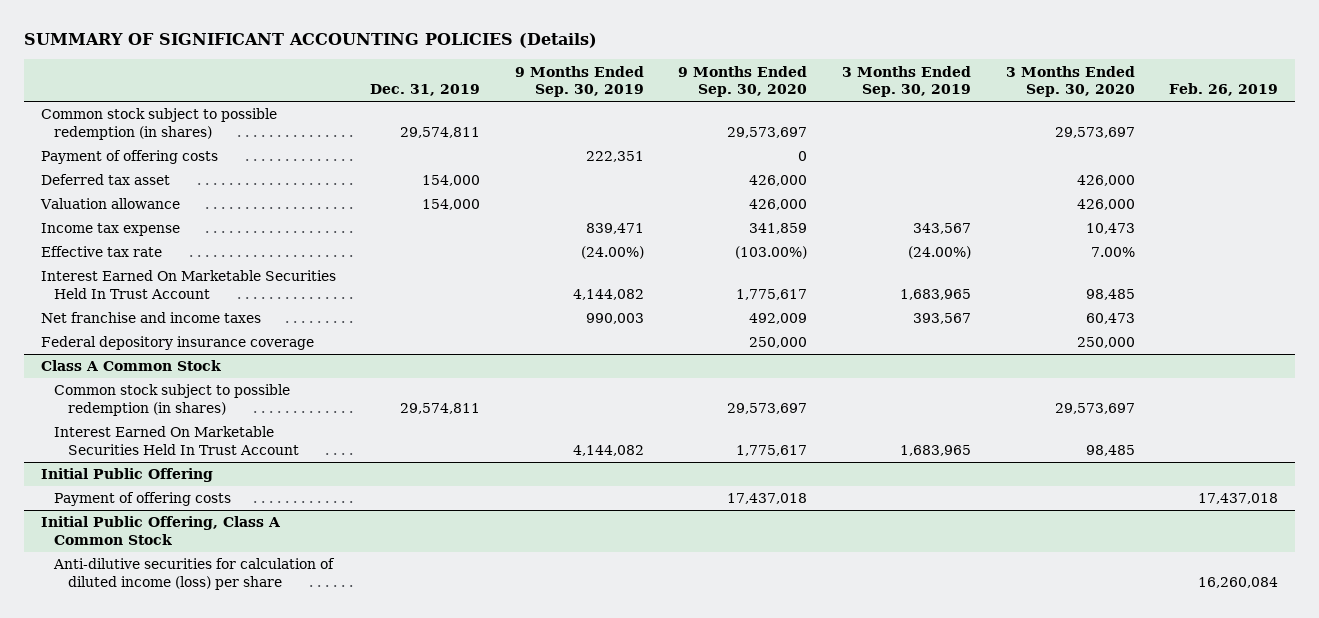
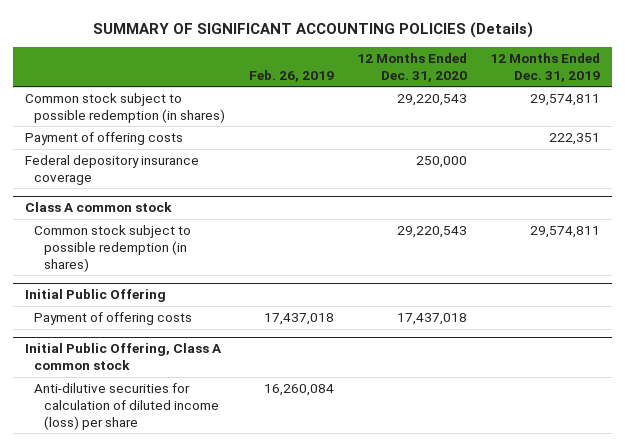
[370,84,481,97] Dec. 31, 2019 -> none
[514,65,644,98] 9 Months Ended Sep. 30, 2019 -> none
[678,65,808,98] 9 Months Ended Sep. 30, 2020 -> none
[842,65,972,98] 3 Months Ended Sep. 30, 2019 -> none
[1005,65,1135,98] 3 Months Ended Sep. 30, 2020 -> none
none -> [357,52,468,82] 12 Months Ended Dec. 31, 2020
none -> [490,52,601,82] 12 Months Ended Dec. 31, 2019
[40,174,170,186] Deferred tax asset -> none
[39,198,180,210] Valuation allowance -> none
[40,223,180,237] Income tax expense -> none
[40,246,162,258] Effective tax rate -> none
[40,270,336,299] Interest Earned On Marketable Securities Held In Trust Account -> none
[40,312,261,324] Net franchise and income taxes -> none
[40,360,221,372] Class A Common Stock -> [24,202,172,213] Class A common stock
[54,426,299,455] Interest Earned On Marketable Securities Held In Trust Account -> none
[40,516,281,545] Initial Public Offering, Class A Common Stock -> [24,343,222,371] Initial Public Offering, Class A common stock

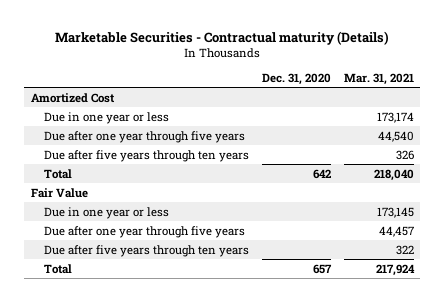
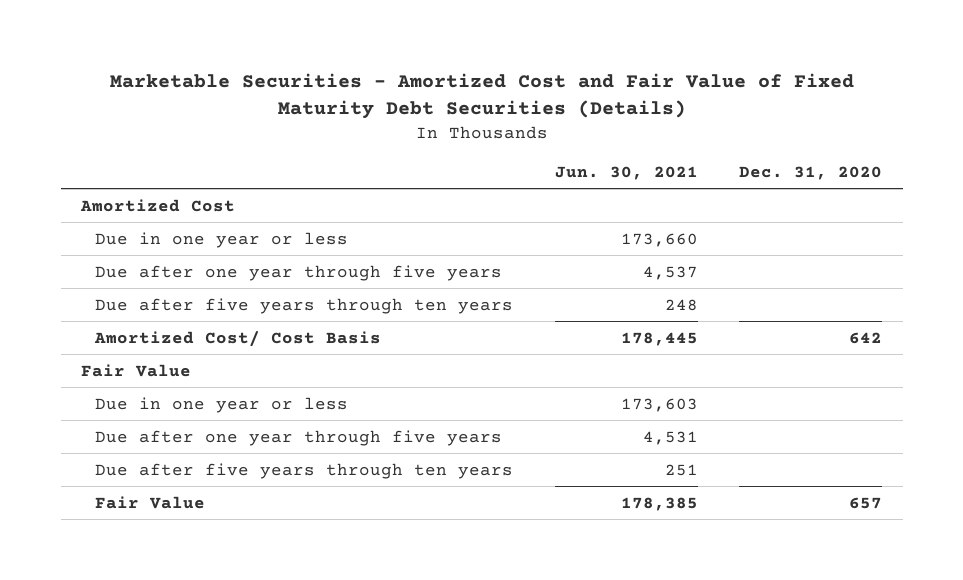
[55,30,390,45] Marketable Securities - Contractual maturity (Details) -> [109,73,854,120] Marketable Securities - Amortized Cost and Fair Value of Fixed Maturity Debt Securities (Details)
[343,73,414,86] Mar. 31, 2021 -> none
none -> [554,165,698,180] Jun. 30, 2021
[44,168,73,179] Total -> [94,330,382,347] Amortized Cost/ Cost Basis
[44,263,73,274] Total -> [95,495,206,509] Fair Value

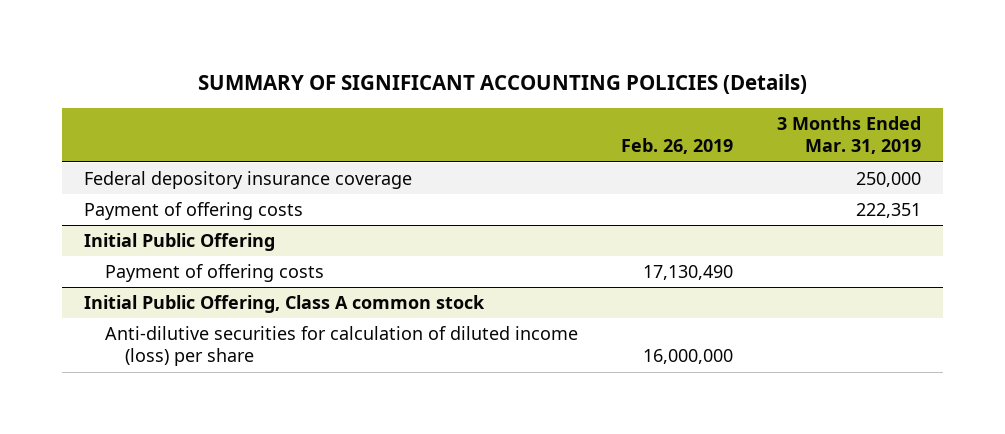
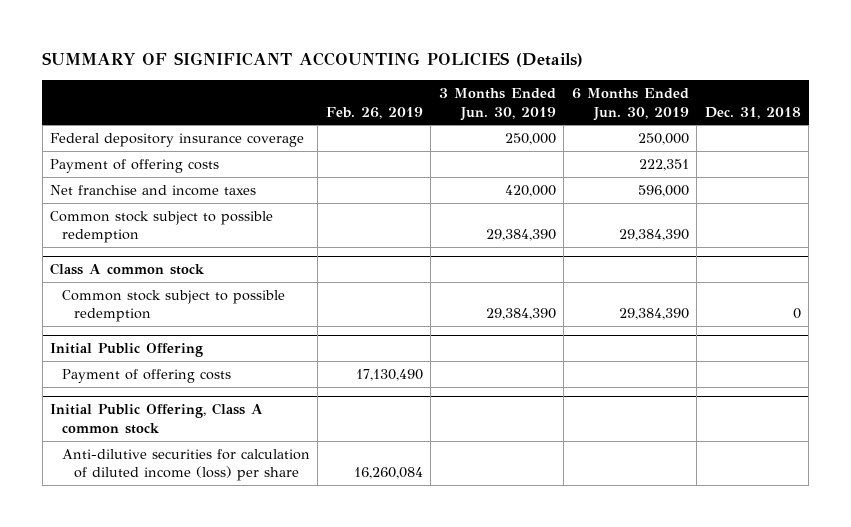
[777,116,922,155] 3 Months Ended Mar. 31, 2019 -> none
none -> [438,87,556,121] 3 Months Ended Jun. 30, 2019
none -> [571,87,689,121] 6 Months Ended Jun. 30, 2019
none -> [704,106,801,119] Dec. 31, 2018
none -> [50,184,257,196] Net franchise and income taxes
none -> [50,210,274,244] Common stock subject to possible redemption
none -> [50,263,206,276] Class A common stock
none -> [62,289,286,323] Common stock subject to possible redemption
[643,349,734,365] 16,000,000 -> [353,467,423,480] 16,260,084

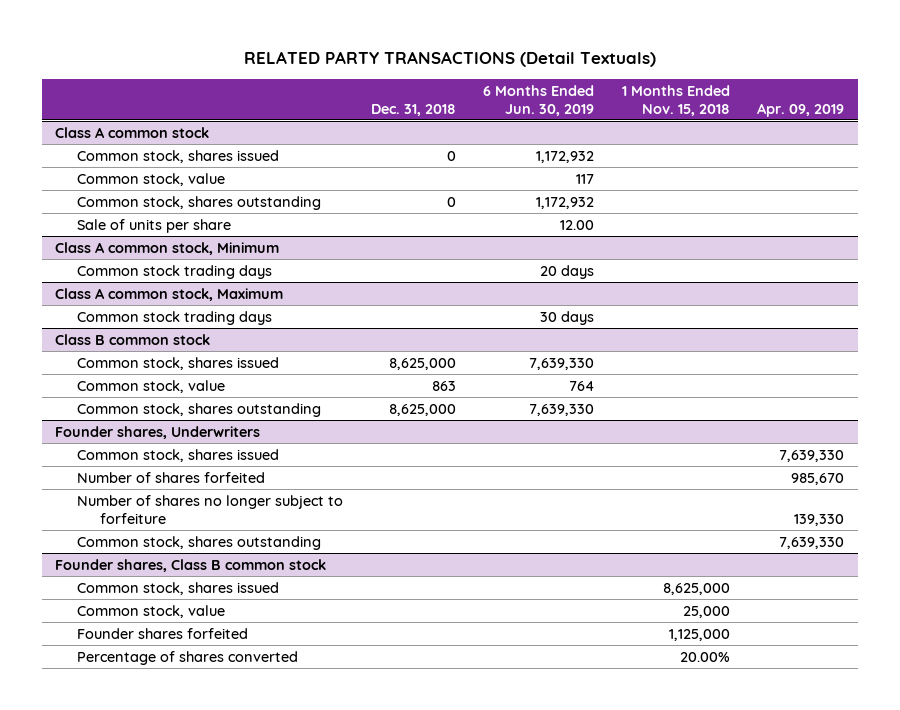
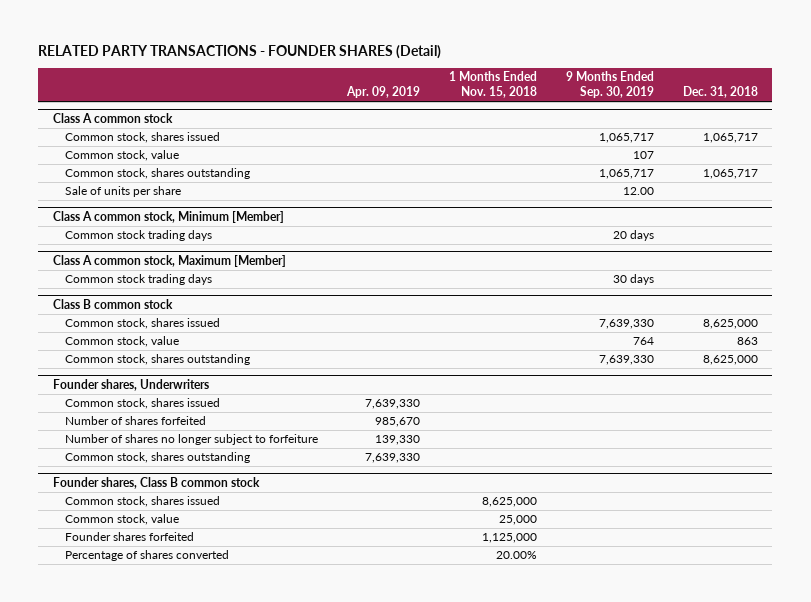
[243,51,656,68] RELATED PARTY TRANSACTIONS (Detail Textuals) -> [38,45,442,60] RELATED PARTY TRANSACTIONS - FOUNDER SHARES (Detail)
[483,84,595,116] 6 Months Ended Jun. 30, 2019 -> none
none -> [565,71,654,99] 9 Months Ended Sep. 30, 2019
[446,150,456,161] 0 -> [702,133,758,144] 1,065,717
[446,196,456,207] 0 -> [702,169,758,180] 1,065,717
[55,241,280,255] Class A common stock, Minimum -> [52,210,284,223] Class A common stock, Minimum [Member]
[55,287,284,301] Class A common stock, Maximum -> [52,254,286,267] Class A common stock, Maximum [Member]

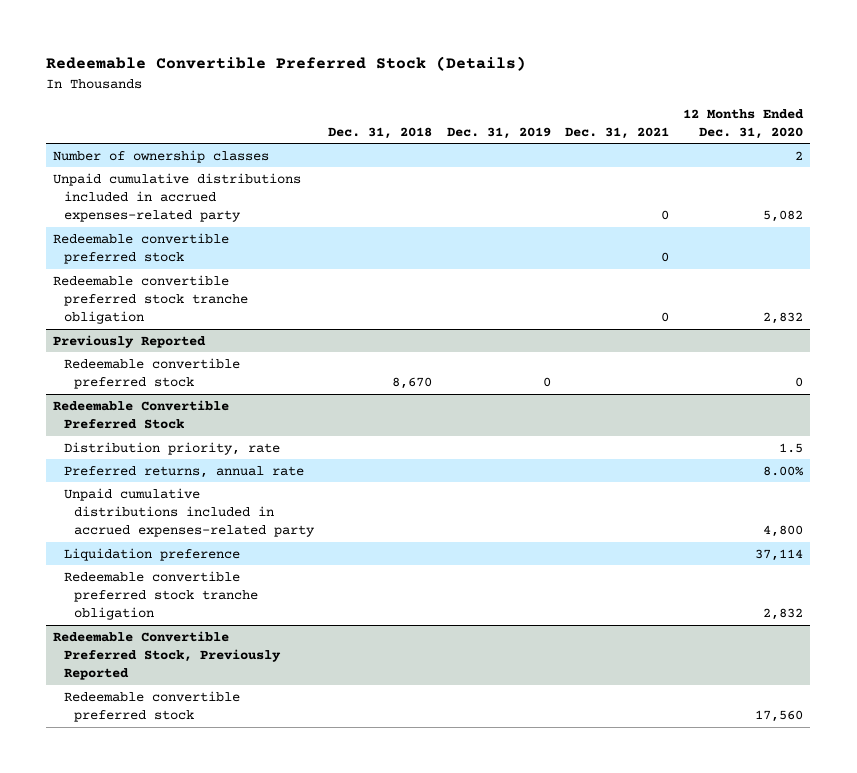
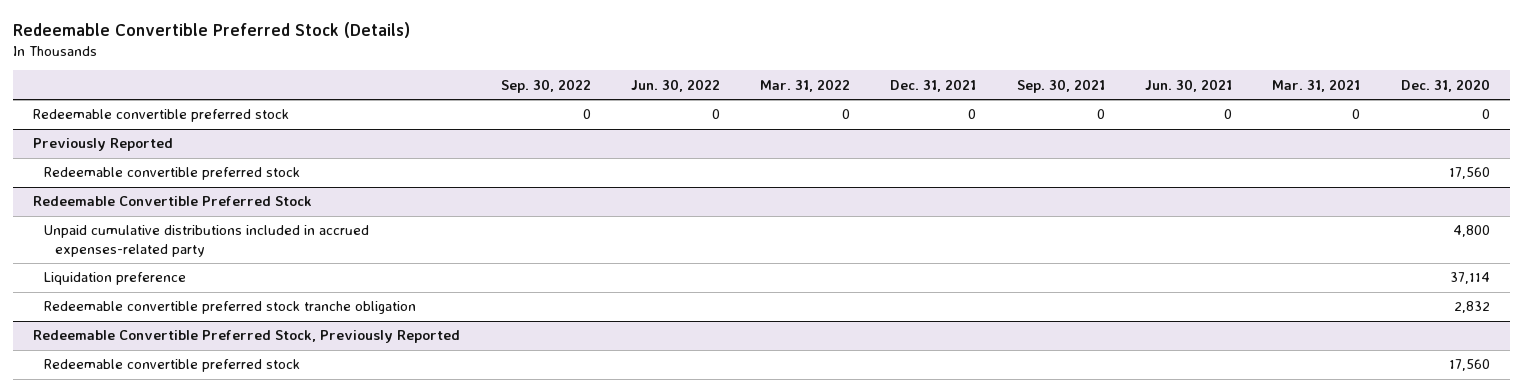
[328,126,433,139] Dec. 31, 2018 -> none
[446,126,551,139] Dec. 31, 2019 -> none
[683,108,805,139] 12 Months Ended Dec. 31, 2020 -> none
none -> [500,78,591,93] Sep. 30, 2022
none -> [630,78,720,92] Jun. 30, 2022
none -> [760,78,851,92] Mar. 31, 2022
none -> [1016,78,1105,93] Sep. 30, 2021
none -> [1145,78,1233,92] Jun. 30, 2021
none -> [1272,78,1361,92] Mar. 31, 2021
none -> [1400,78,1490,92] Dec. 31, 2020
[53,149,270,163] Number of ownership classes -> none
[53,172,302,223] Unpaid cumulative distributions included in accrued expenses-related party -> none
[53,274,248,325] Redeemable convertible preferred stock tranche obligation -> none
[63,441,280,455] Distribution priority, rate -> none
[63,465,304,478] Preferred returns, annual rate -> none

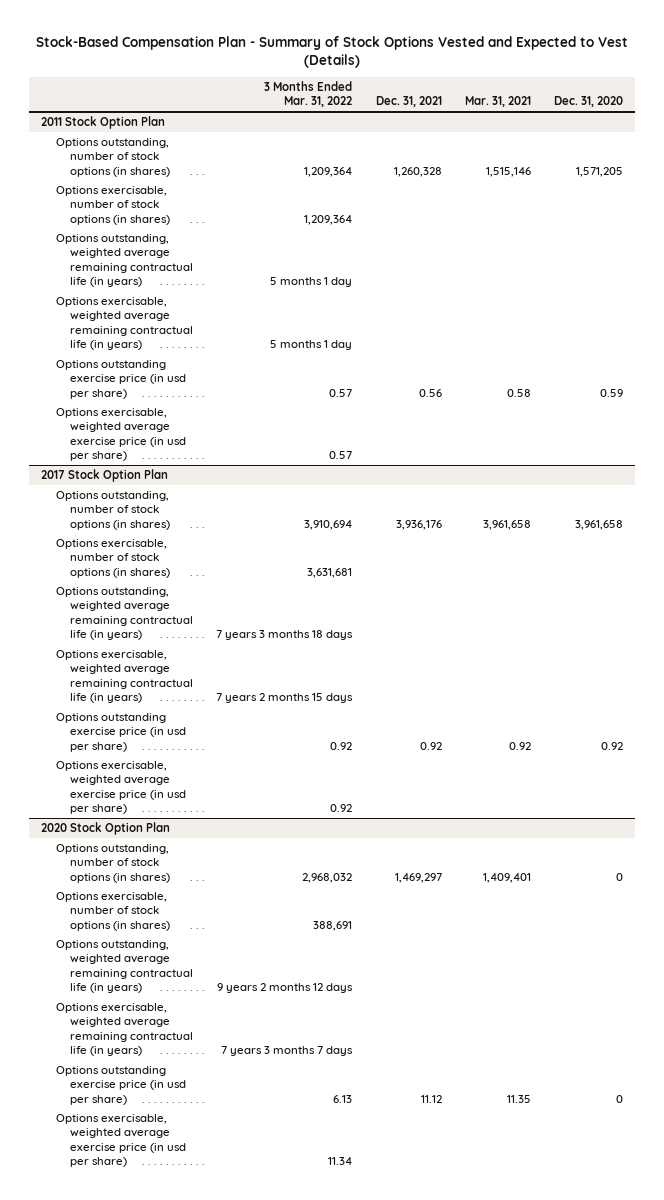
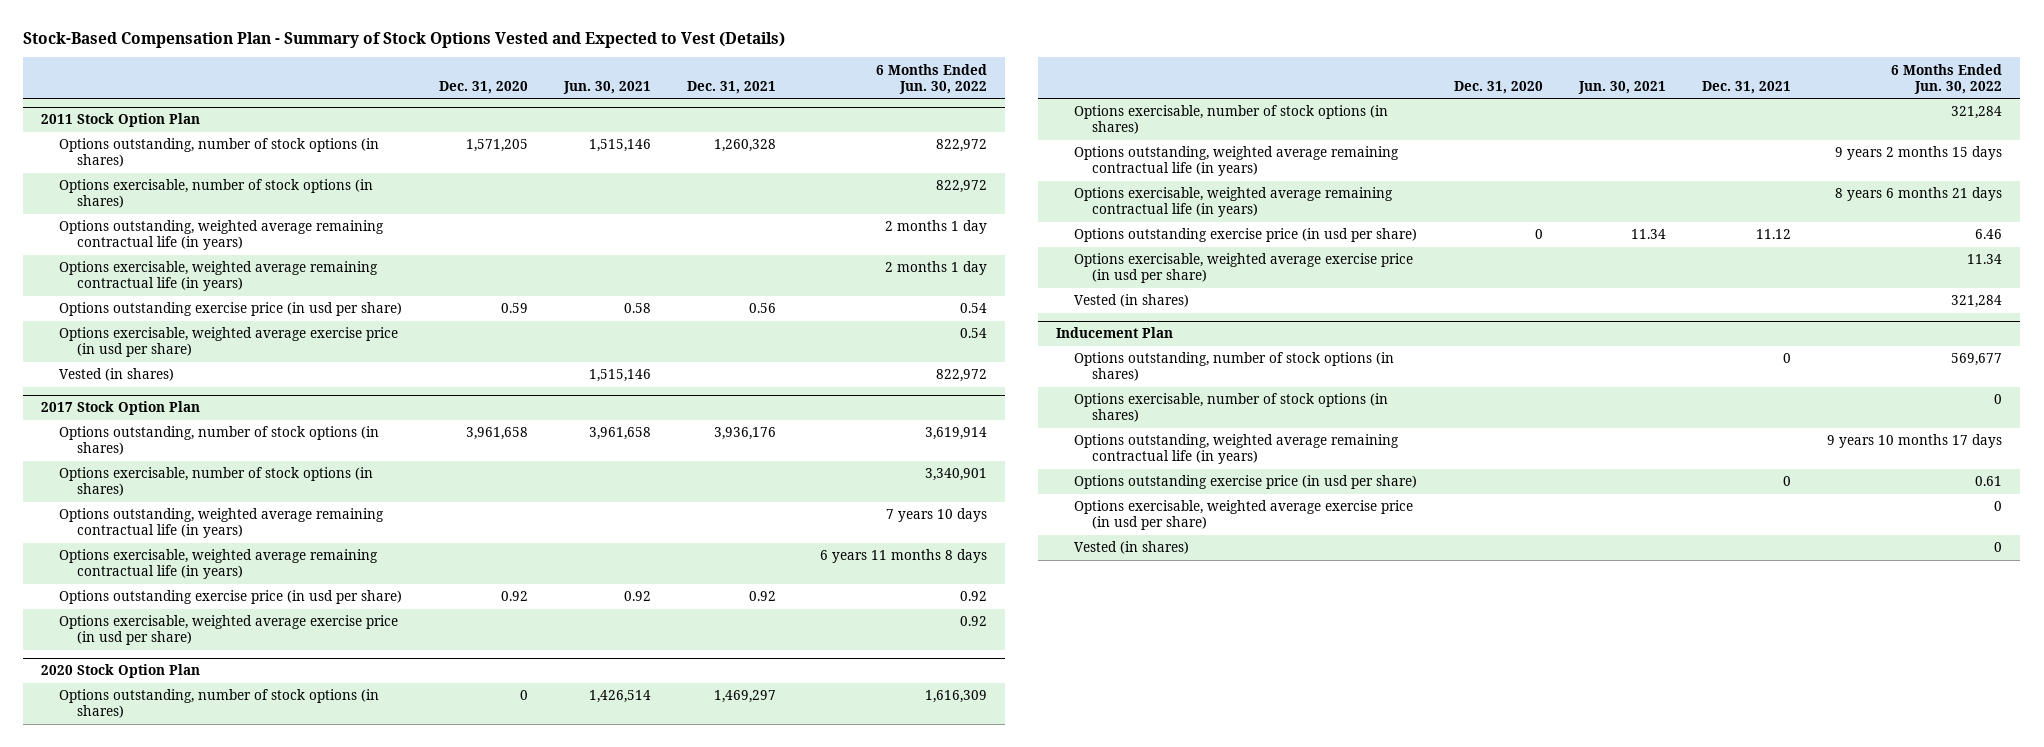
[264,81,353,108] 3 Months Ended Mar. 31, 2022 -> none
[464,96,531,108] Mar. 31, 2021 -> none
none -> [562,80,651,94] Jun. 30, 2021
none -> [876,63,988,94] 6 Months Ended Jun. 30, 2022
none -> [59,368,175,382] Vested (in shares)
none -> [1074,294,1190,308] Vested (in shares)
none -> [1056,327,1174,339] Inducement Plan
none -> [1074,352,1395,382] Options outstanding, number of stock options (in shares)
none -> [1074,393,1389,423] Options exercisable, number of stock options (in shares)
none -> [1074,434,1400,465] Options outstanding, weighted average remaining contractual life (in years)
none -> [1074,475,1418,490] Options outstanding exercise price (in usd per share)
none -> [1074,500,1414,531] Options exercisable, weighted average exercise price (in usd per share)
none -> [1074,541,1190,555] Vested (in shares)

